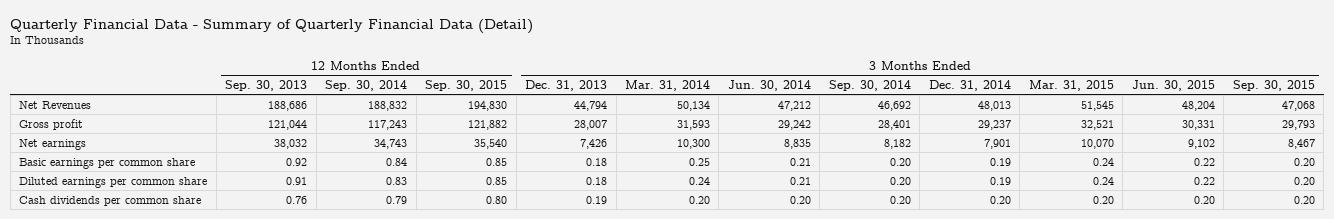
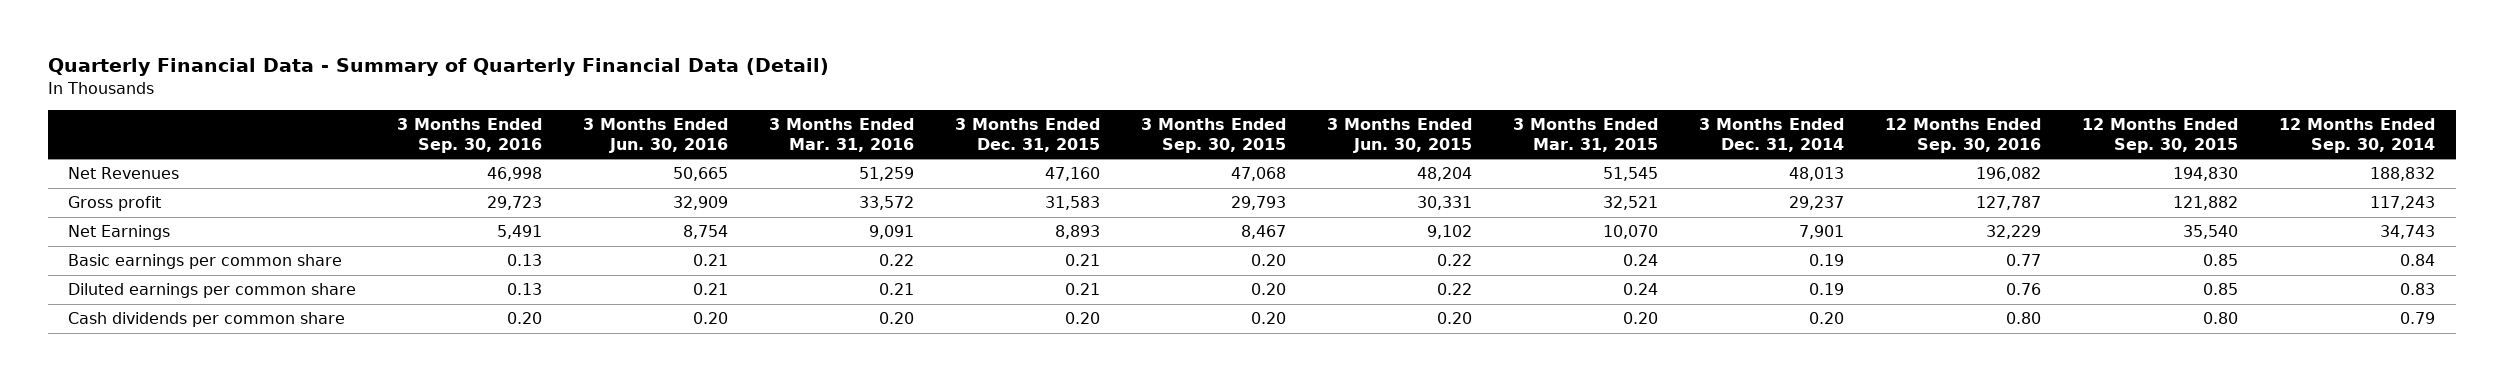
[225,79,308,91] Sep. 30, 2013 -> none
[525,79,608,91] Dec. 31, 2013 -> none
[625,79,711,91] Mar. 31, 2014 -> none
[727,79,811,91] Jun. 30, 2014 -> none
[828,79,911,91] Sep. 30, 2014 -> none
none -> [397,117,543,153] 3 Months Ended Sep. 30, 2016
none -> [583,117,729,153] 3 Months Ended Jun. 30, 2016
none -> [769,117,915,152] 3 Months Ended Mar. 31, 2016
none -> [955,117,1101,152] 3 Months Ended Dec. 31, 2015
none -> [1885,117,2042,153] 12 Months Ended Sep. 30, 2016
[19,138,87,150] Net earnings -> [68,225,171,241] Net Earnings

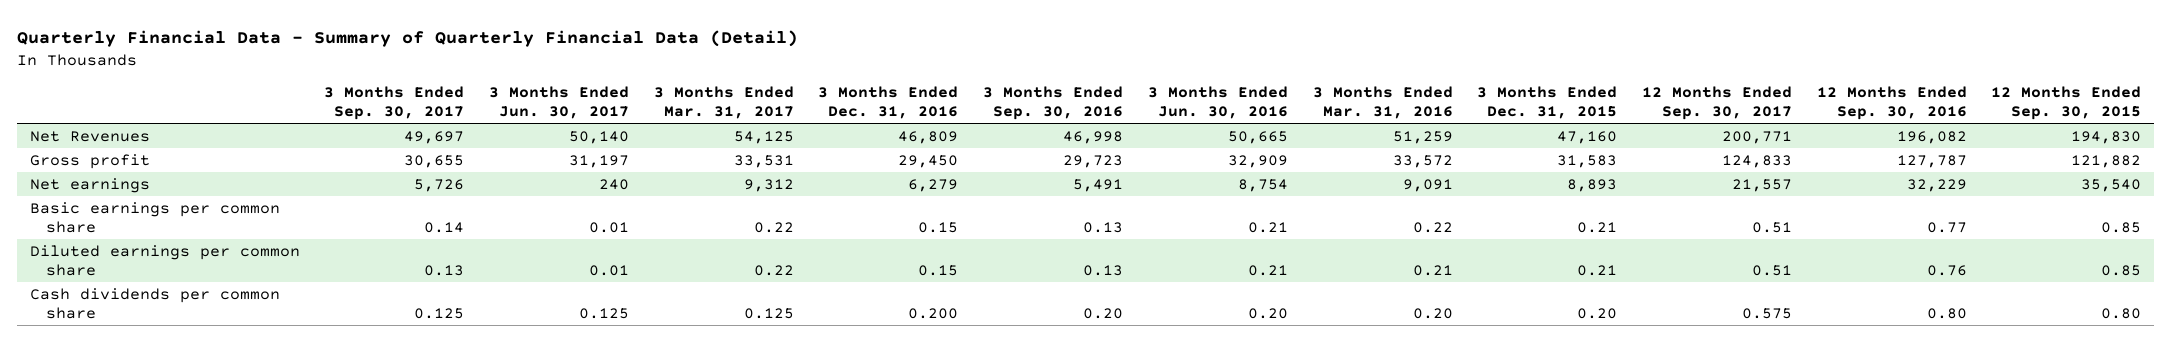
[1141,117,1287,153] 3 Months Ended Sep. 30, 2015 -> none
[1327,117,1473,153] 3 Months Ended Jun. 30, 2015 -> none
[1513,117,1659,152] 3 Months Ended Mar. 31, 2015 -> none
[1699,117,1845,152] 3 Months Ended Dec. 31, 2014 -> none
[2279,117,2436,153] 12 Months Ended Sep. 30, 2014 -> none
none -> [324,86,465,121] 3 Months Ended Sep. 30, 2017
none -> [489,86,630,120] 3 Months Ended Jun. 30, 2017
none -> [653,86,794,120] 3 Months Ended Mar. 31, 2017
none -> [818,86,959,120] 3 Months Ended Dec. 31, 2016
none -> [1641,86,1792,121] 12 Months Ended Sep. 30, 2017
[68,225,171,241] Net Earnings -> [29,177,150,193] Net earnings

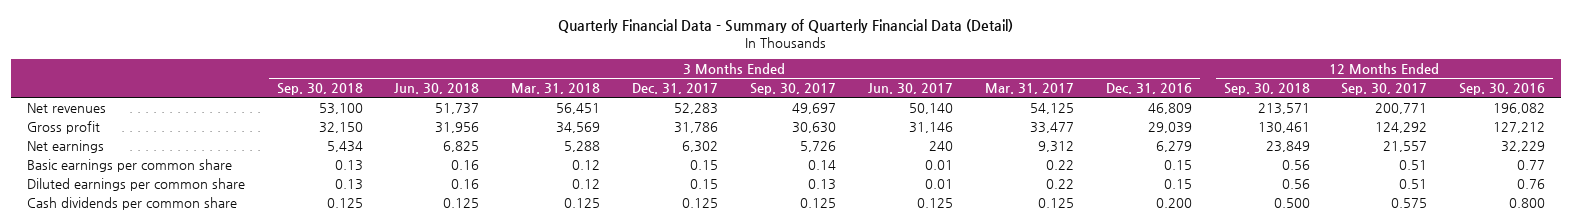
[983,86,1124,121] 3 Months Ended Sep. 30, 2016 -> none
[1147,86,1288,120] 3 Months Ended Jun. 30, 2016 -> none
[1312,86,1453,120] 3 Months Ended Mar. 31, 2016 -> none
[1477,86,1618,120] 3 Months Ended Dec. 31, 2015 -> none
[1991,86,2142,121] 12 Months Ended Sep. 30, 2015 -> none
none -> [276,82,363,95] Sep. 30, 2018
none -> [394,82,480,94] Jun. 30, 2018
none -> [511,82,601,94] Mar. 31, 2018
none -> [632,82,719,94] Dec. 31, 2017
none -> [1223,82,1310,95] Sep. 30, 2018
[29,130,150,142] Net Revenues -> [26,102,106,113] Net revenues
[404,154,465,168] 30,655 -> [792,121,837,133] 30,630
[569,154,630,168] 31,197 -> [908,121,953,133] 31,146
[733,154,794,168] 33,531 -> [1029,121,1074,133] 33,477
[898,154,959,168] 29,450 -> [1147,121,1192,133] 29,039
[1721,154,1792,168] 124,833 -> [1375,121,1428,133] 124,292
[1896,154,1967,168] 127,787 -> [1493,121,1546,133] 127,212
[1926,307,1967,319] 0.80 -> [1509,197,1546,208] 0.800

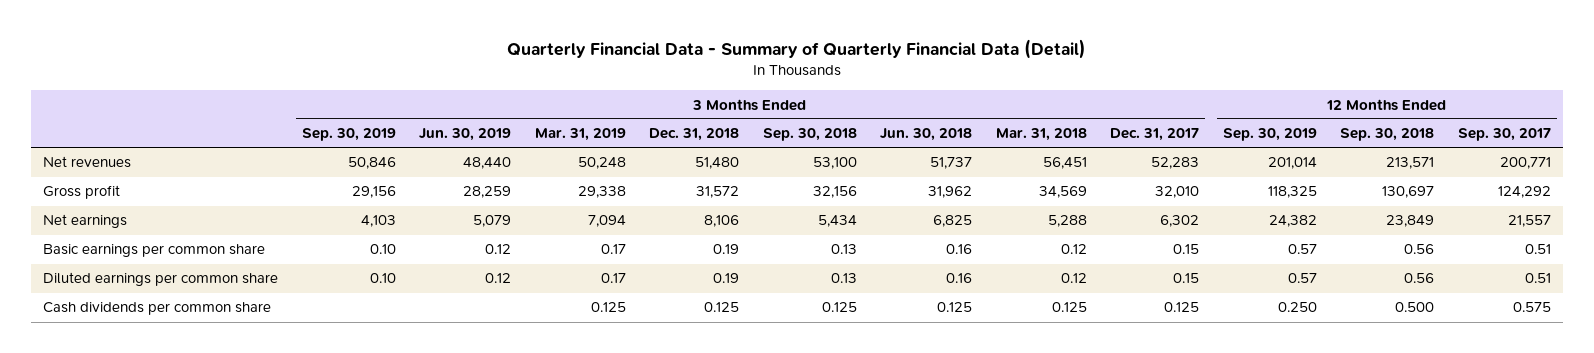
[750,82,837,95] Sep. 30, 2017 -> none
[867,82,953,94] Jun. 30, 2017 -> none
[984,82,1074,94] Mar. 31, 2017 -> none
[1105,82,1192,94] Dec. 31, 2016 -> none
[1459,82,1546,95] Sep. 30, 2016 -> none
none -> [301,128,396,142] Sep. 30, 2019
none -> [419,128,512,142] Jun. 30, 2019
none -> [534,128,626,142] Mar. 31, 2019
none -> [649,128,740,142] Dec. 31, 2018
none -> [1222,128,1317,142] Sep. 30, 2019
[318,121,363,133] 32,150 -> [812,186,857,199] 32,156
[435,121,480,133] 31,956 -> [928,186,973,199] 31,962
[674,121,719,133] 31,786 -> [1155,186,1200,199] 32,010
[1257,121,1310,133] 130,461 -> [1382,186,1435,199] 130,697

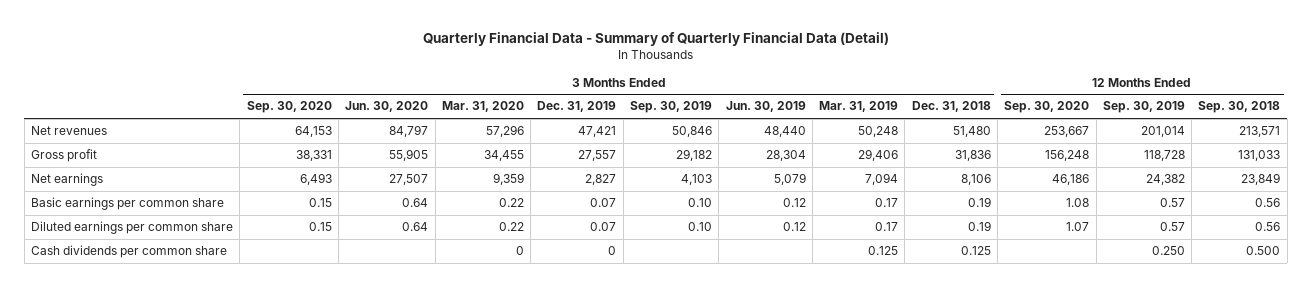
[762,128,857,142] Sep. 30, 2018 -> none
[880,128,973,142] Jun. 30, 2018 -> none
[995,128,1087,142] Mar. 31, 2018 -> none
[1110,128,1200,142] Dec. 31, 2017 -> none
[1457,128,1551,142] Sep. 30, 2017 -> none
none -> [246,101,332,114] Sep. 30, 2020
none -> [345,101,429,113] Jun. 30, 2020
none -> [441,101,524,113] Mar. 31, 2020
none -> [537,101,617,113] Dec. 31, 2019
none -> [1004,101,1090,114] Sep. 30, 2020
[351,186,396,199] 29,156 -> [675,149,712,162] 29,182
[463,186,512,199] 28,259 -> [765,150,806,162] 28,304
[577,186,626,199] 29,338 -> [858,149,899,162] 29,406
[696,186,740,199] 31,572 -> [954,150,991,162] 31,836
[1267,186,1317,199] 118,325 -> [1143,150,1185,162] 118,728
[1382,186,1435,199] 130,697 -> [1238,150,1281,162] 131,033

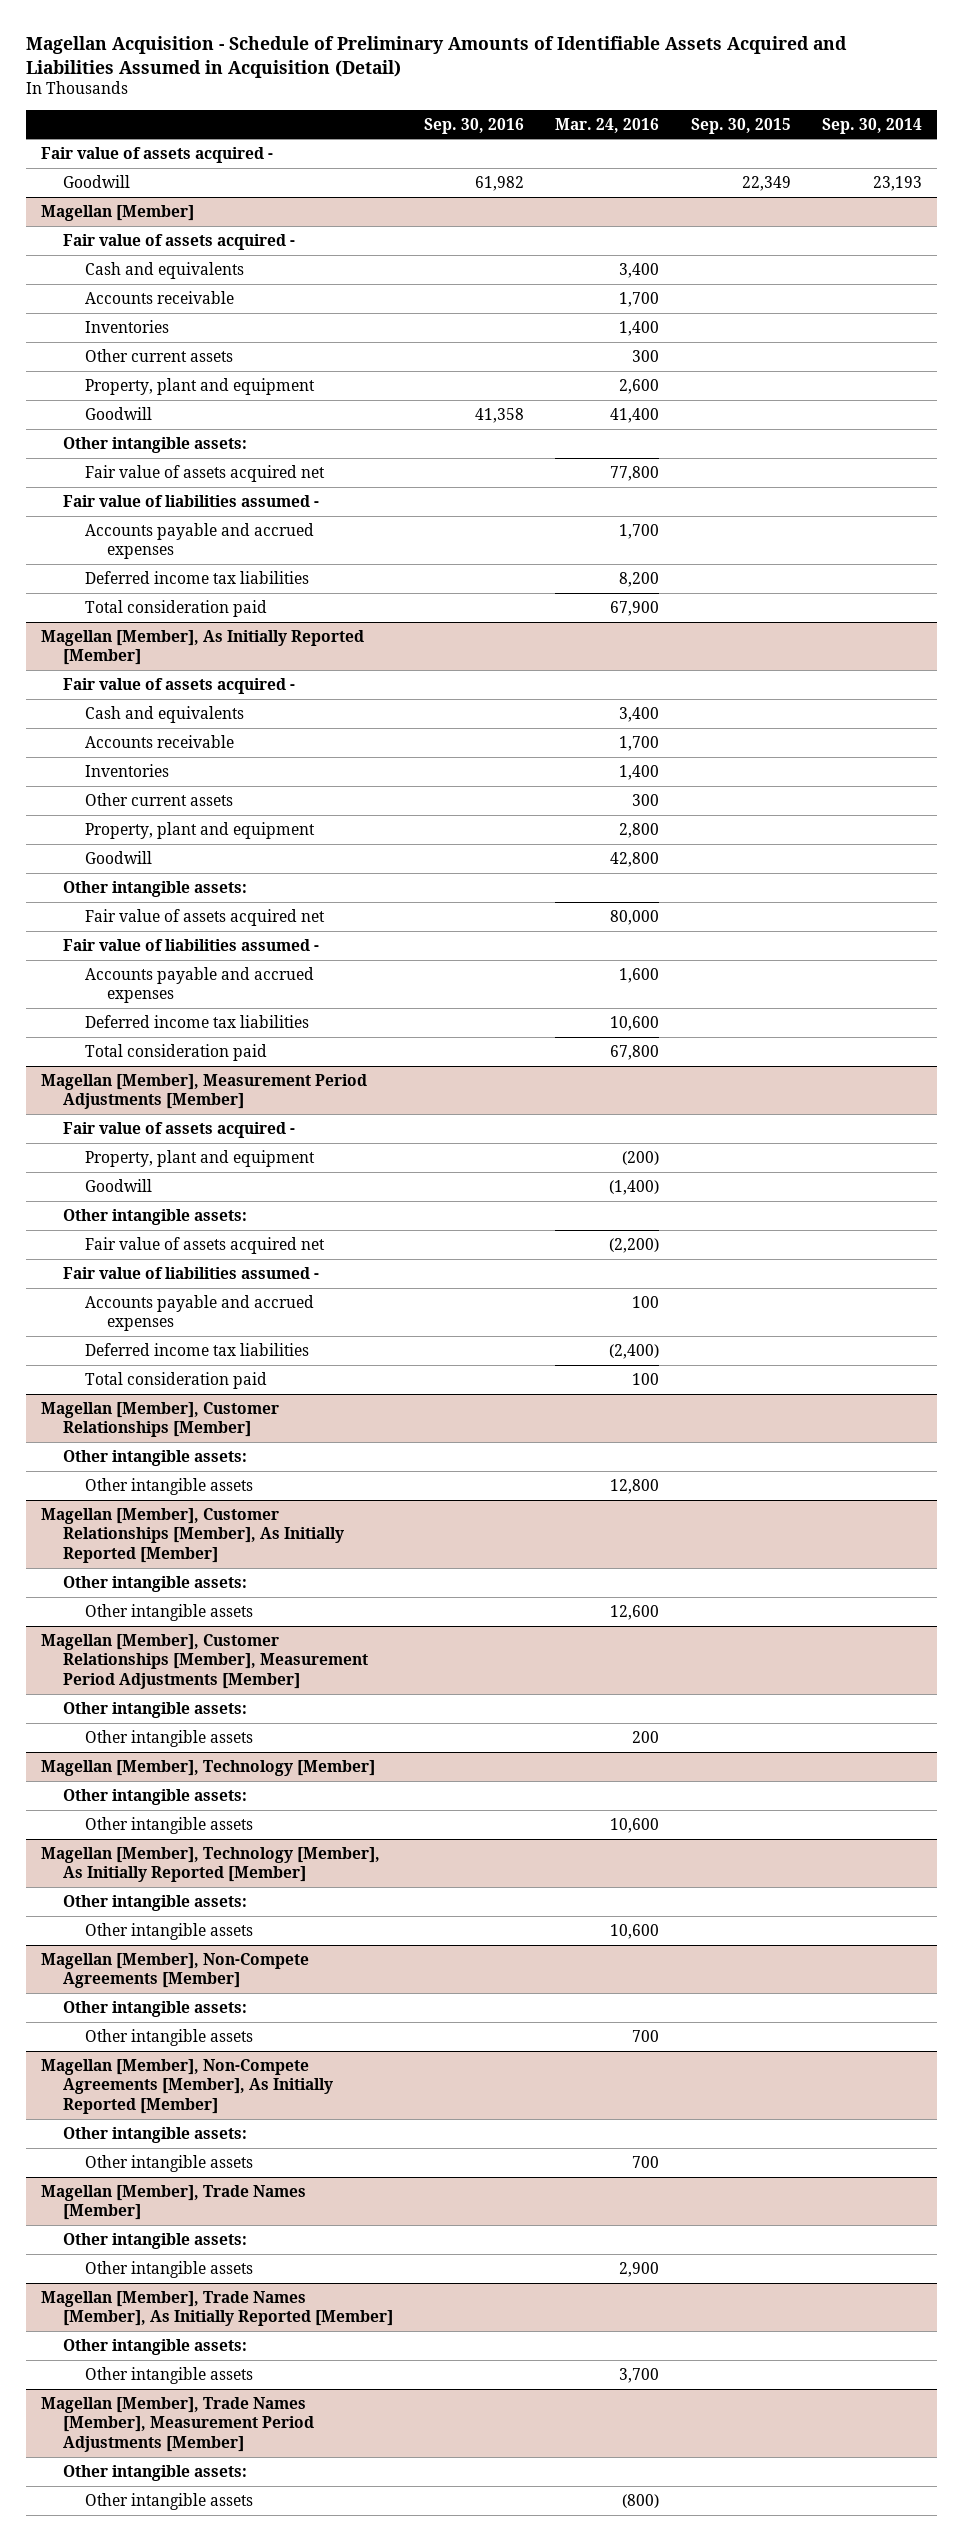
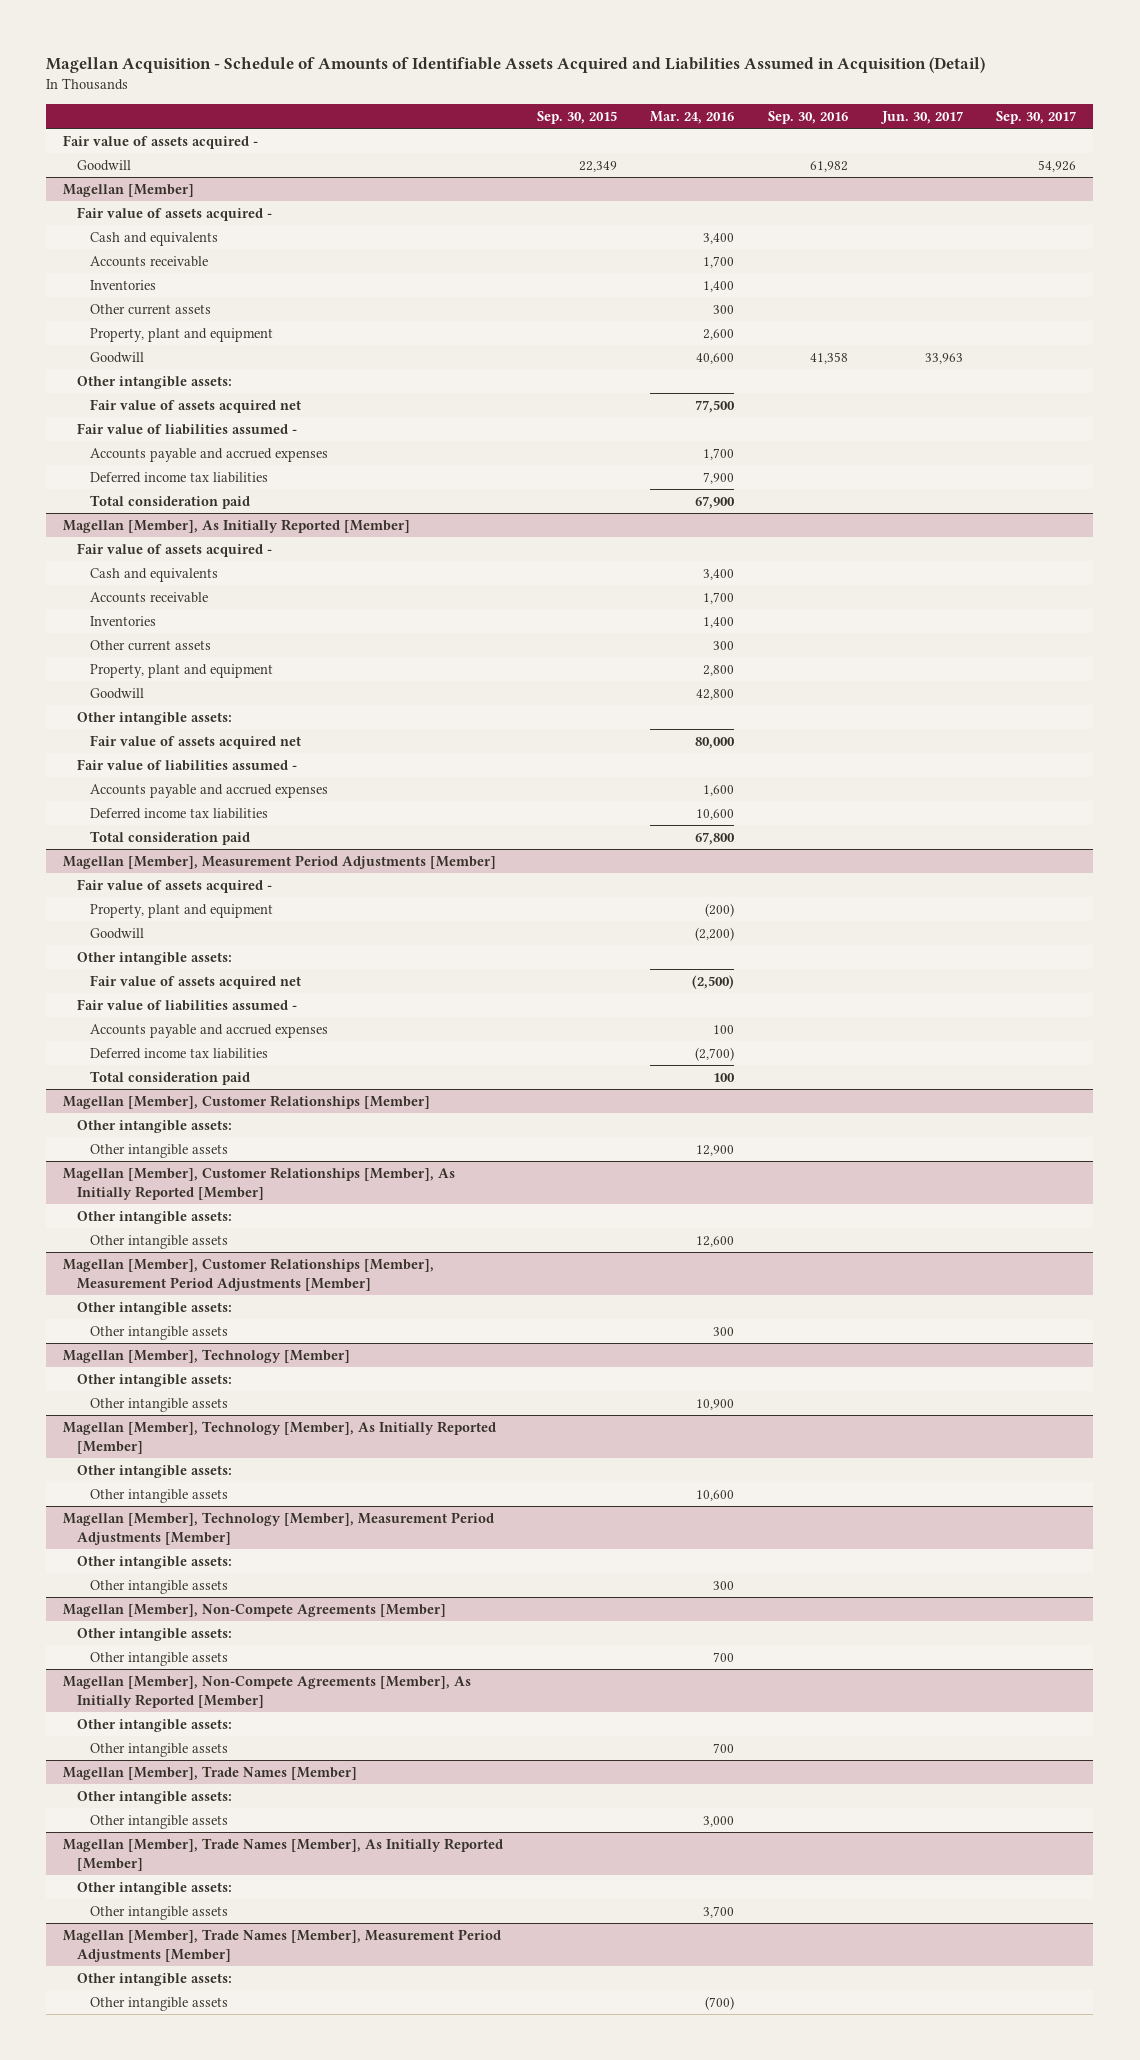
[25,35,847,78] Magellan Acquisition - Schedule of Preliminary Amounts of Identifiable Assets Acquired and Liabilities Assumed in Acquisition (Detail) -> [46,57,986,74] Magellan Acquisition - Schedule of Amounts of Identifiable Assets Acquired and Liabilities Assumed in Acquisition (Detail)
[821,117,922,134] Sep. 30, 2014 -> none
none -> [879,110,963,124] Jun. 30, 2017
none -> [996,110,1077,124] Sep. 30, 2017
[610,407,660,423] 41,400 -> [696,352,735,364] 40,600
[610,465,660,481] 77,800 -> [695,399,736,413] 77,500
[619,571,660,587] 8,200 -> [703,471,735,484] 7,900
[609,1179,660,1195] (1,400) -> [695,926,735,941] (2,200)
[609,1237,660,1253] (2,200) -> [692,974,735,989] (2,500)
[609,1343,660,1359] (2,400) -> [695,1046,735,1061] (2,700)
[610,1478,660,1494] 12,800 -> [696,1144,735,1156] 12,900
[632,1730,660,1743] 200 -> [713,1326,735,1336] 300
[610,1817,660,1833] 10,600 -> [696,1398,735,1410] 10,900
none -> [63,1511,495,1545] Magellan [Member], Technology [Member], Measurement Period Adjustments [Member]
none -> [76,1555,232,1569] Other intangible assets:
none -> [89,1579,228,1594] Other intangible assets
[619,2261,660,2277] 2,900 -> [703,1815,735,1827] 3,000
[622,2493,660,2508] (800) -> [705,1995,735,2010] (700)

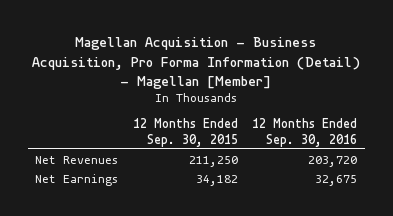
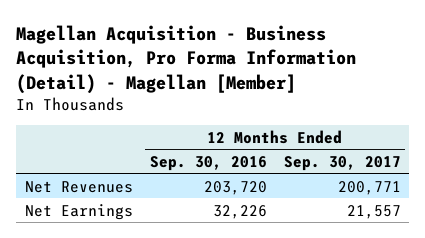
[132,118,238,147] 12 Months Ended Sep. 30, 2015 -> none
none -> [283,155,401,171] Sep. 30, 2017
[315,174,358,186] 32,675 -> [212,204,267,219] 32,226

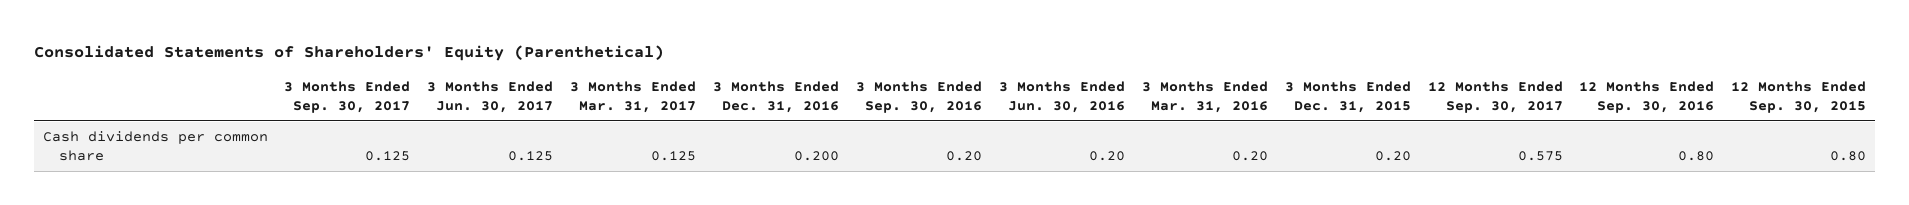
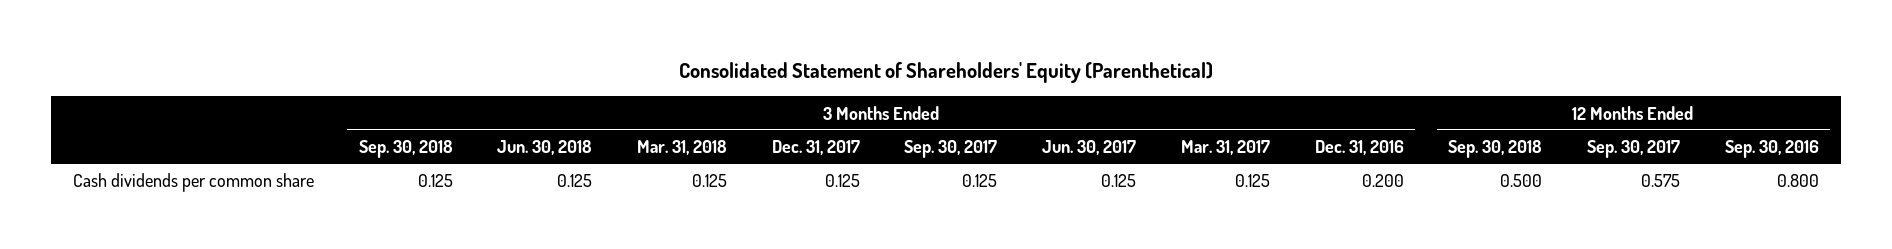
[34,45,665,62] Consolidated Statements of Shareholders' Equity (Parenthetical) -> [678,62,1213,84] Consolidated Statement of Shareholders' Equity (Parenthetical)
[856,81,983,114] 3 Months Ended Sep. 30, 2016 -> none
[998,81,1125,114] 3 Months Ended Jun. 30, 2016 -> none
[1141,81,1268,114] 3 Months Ended Mar. 31, 2016 -> none
[1284,81,1411,114] 3 Months Ended Dec. 31, 2015 -> none
[1731,81,1867,114] 12 Months Ended Sep. 30, 2015 -> none
none -> [358,140,453,159] Sep. 30, 2018
none -> [497,140,593,156] Jun. 30, 2018
none -> [637,140,728,156] Mar. 31, 2018
none -> [771,140,860,156] Dec. 31, 2017
none -> [1448,140,1543,159] Sep. 30, 2018
[1678,151,1715,162] 0.80 -> [1776,174,1819,188] 0.800

